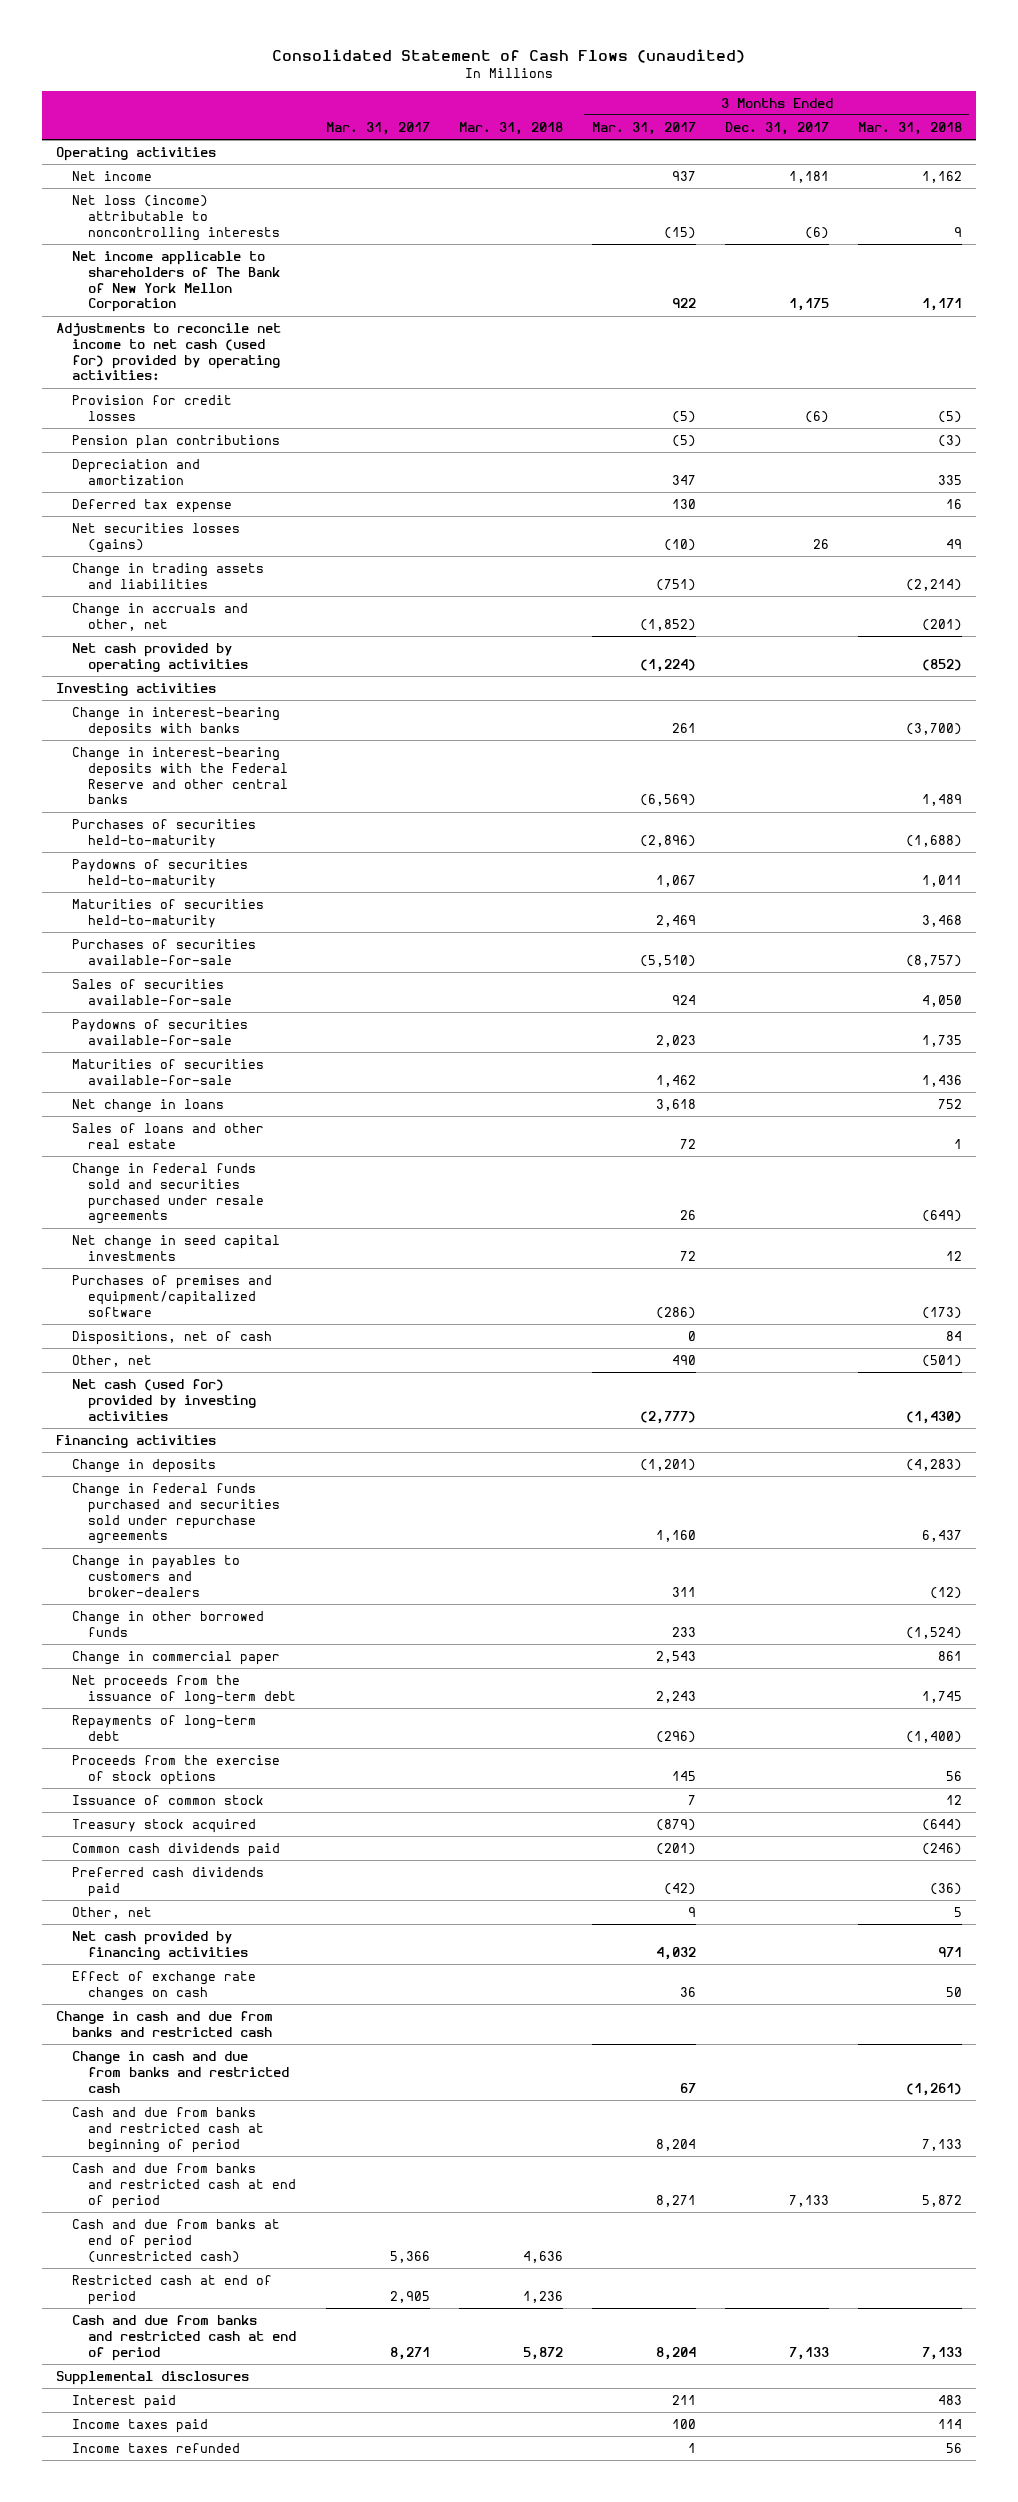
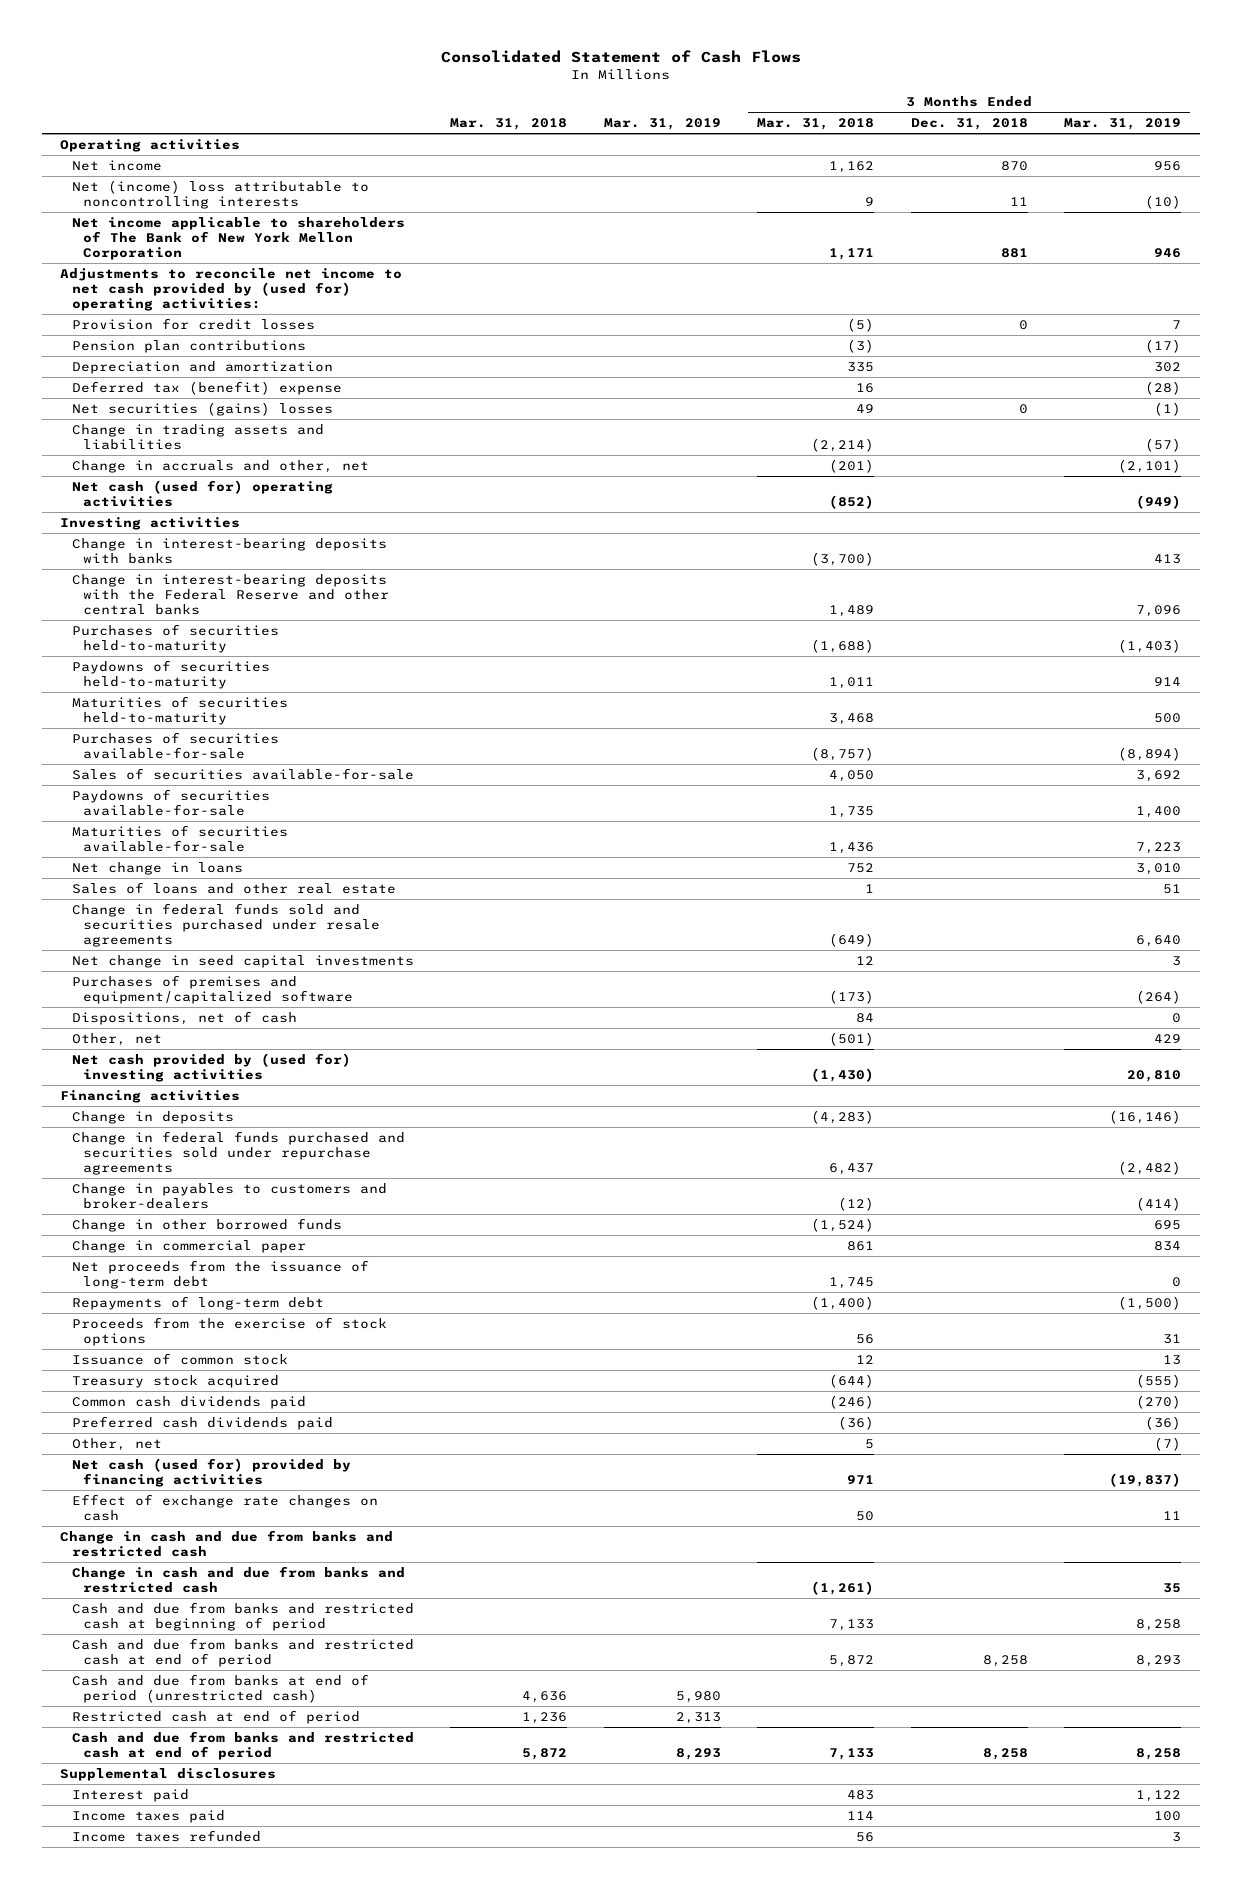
[271,49,745,64] Consolidated Statement of Cash Flows (unaudited) -> [440,49,801,63] Consolidated Statement of Cash Flows
[325,121,430,135] Mar. 31, 2017 -> none
[591,121,696,135] Mar. 31, 2017 -> none
[724,121,829,135] Dec. 31, 2017 -> none
none -> [603,118,721,131] Mar. 31, 2019
none -> [910,118,1028,131] Dec. 31, 2018
none -> [1064,118,1182,131] Mar. 31, 2019
[72,194,281,241] Net loss (income) attributable to noncontrolling interests -> [71,179,369,209] Net (income) loss attributable to noncontrolling interests
[56,322,282,381] Adjustments to reconcile net income to net cash (used for) provided by operating activities: -> [60,267,403,312] Adjustments to reconcile net income to net cash provided by (used for) operating activities:
[72,498,233,513] Deferred tax expense -> [71,380,342,395] Deferred tax (benefit) expense
[72,522,241,553] Net securities losses (gains) -> [71,401,333,416] Net securities (gains) losses
[72,642,249,673] Net cash provided by operating activities -> [71,479,333,507] Net cash (used for) operating activities
[72,1378,257,1421] Net cash (used for) provided by investing activities -> [71,1052,351,1082] Net cash provided by (used for) investing activities
[72,1930,249,1960] Net cash provided by financing activities -> [71,1457,351,1487] Net cash (used for) provided by financing activities

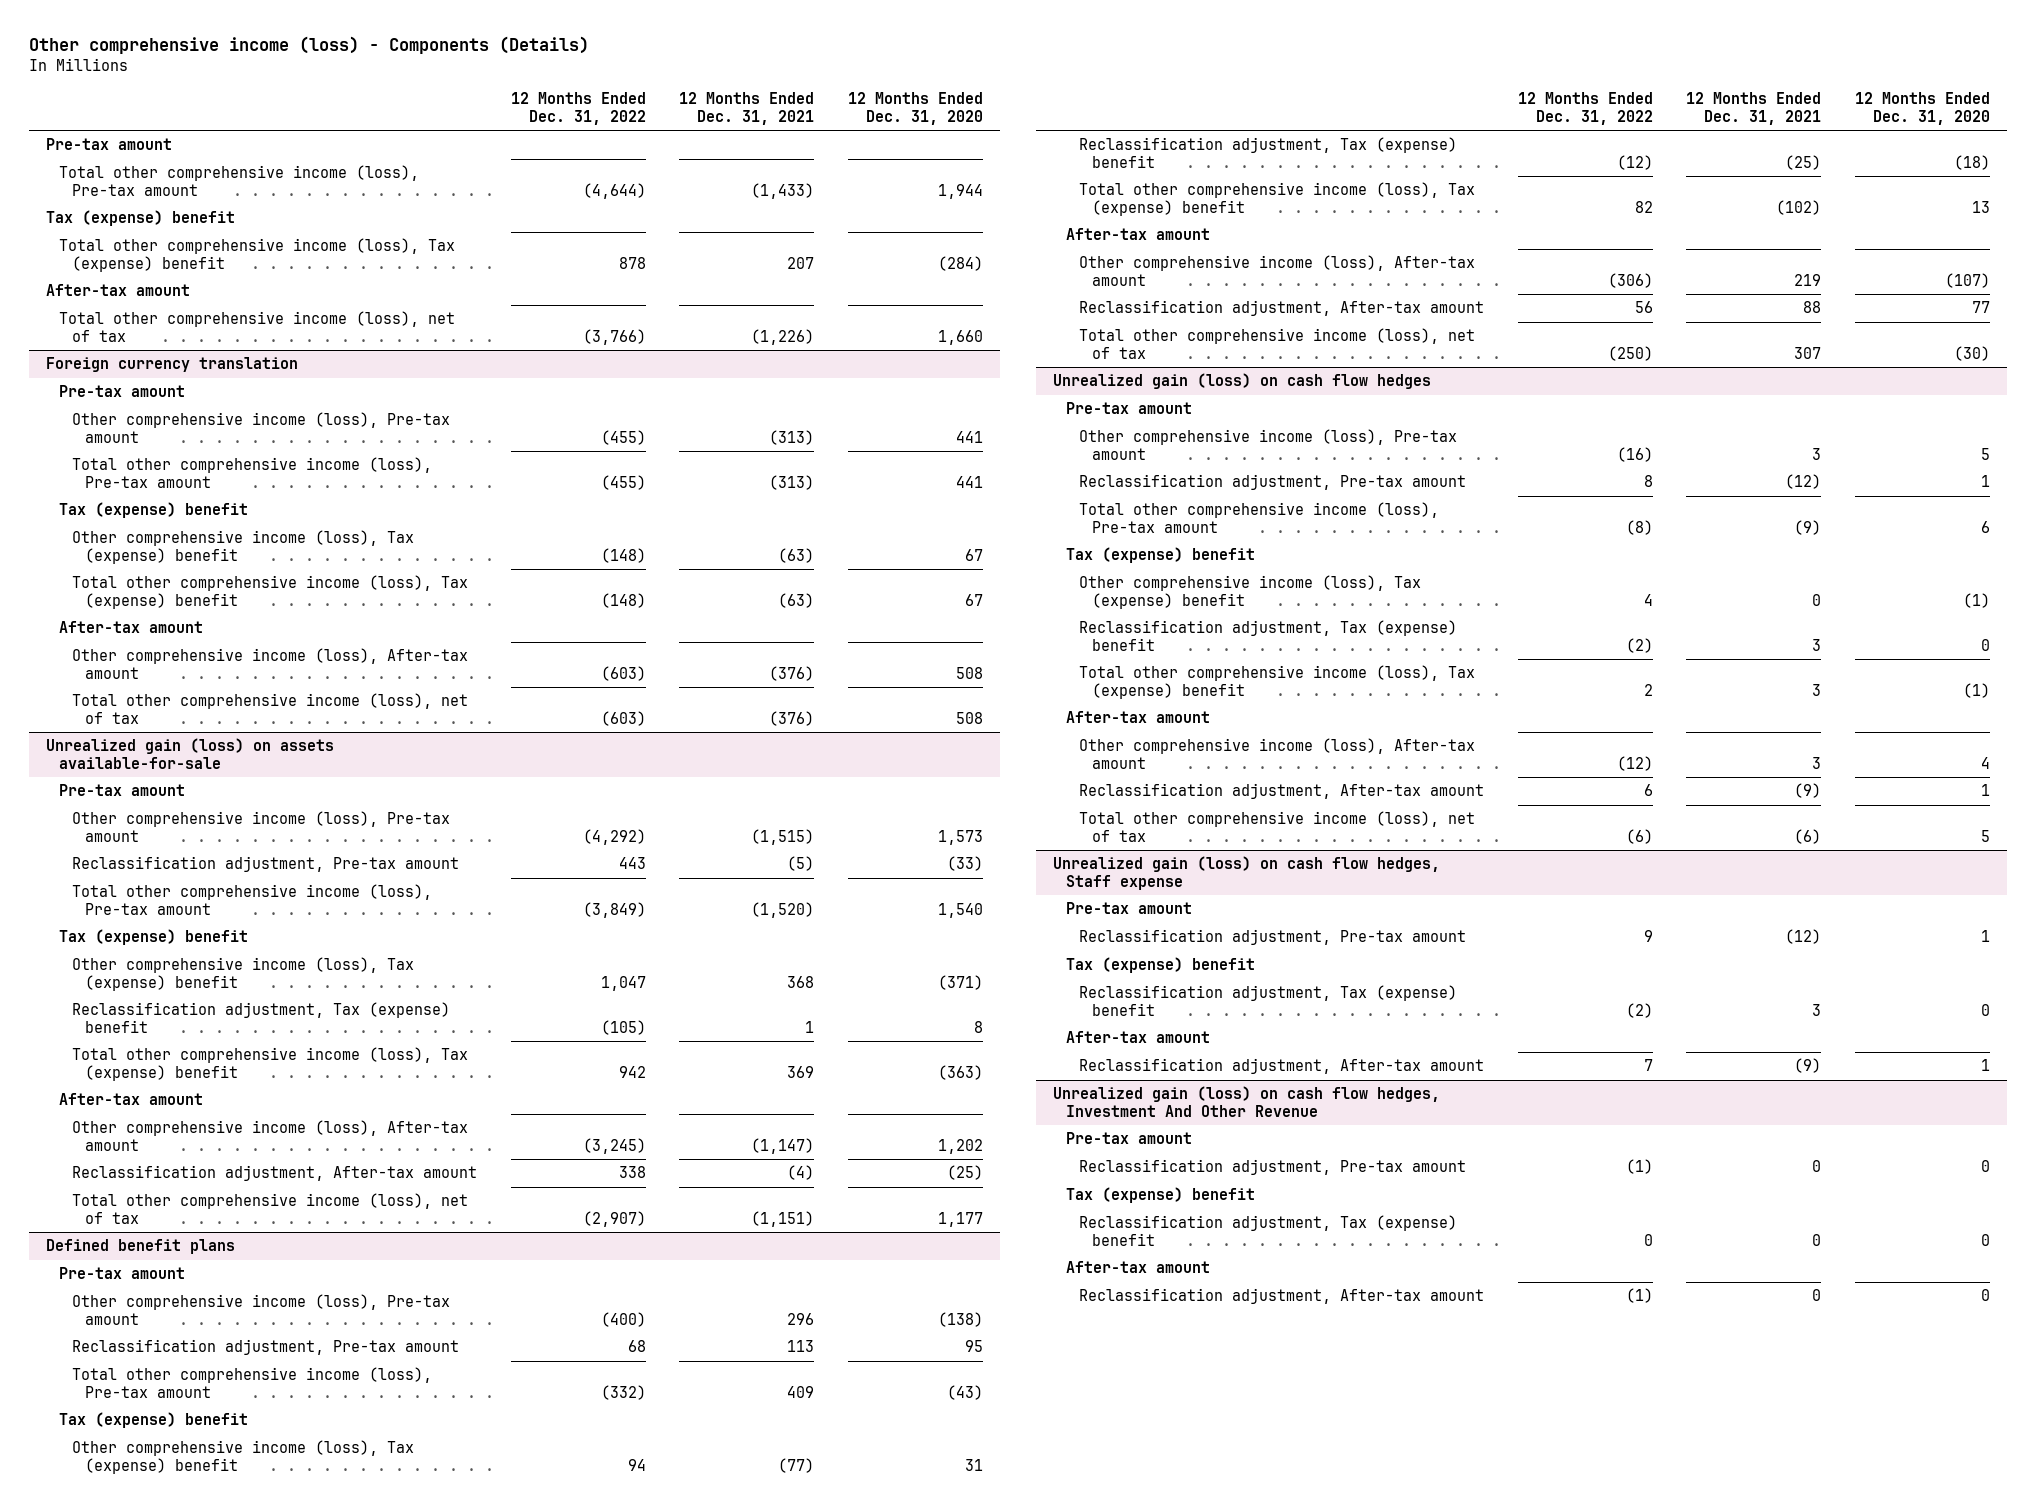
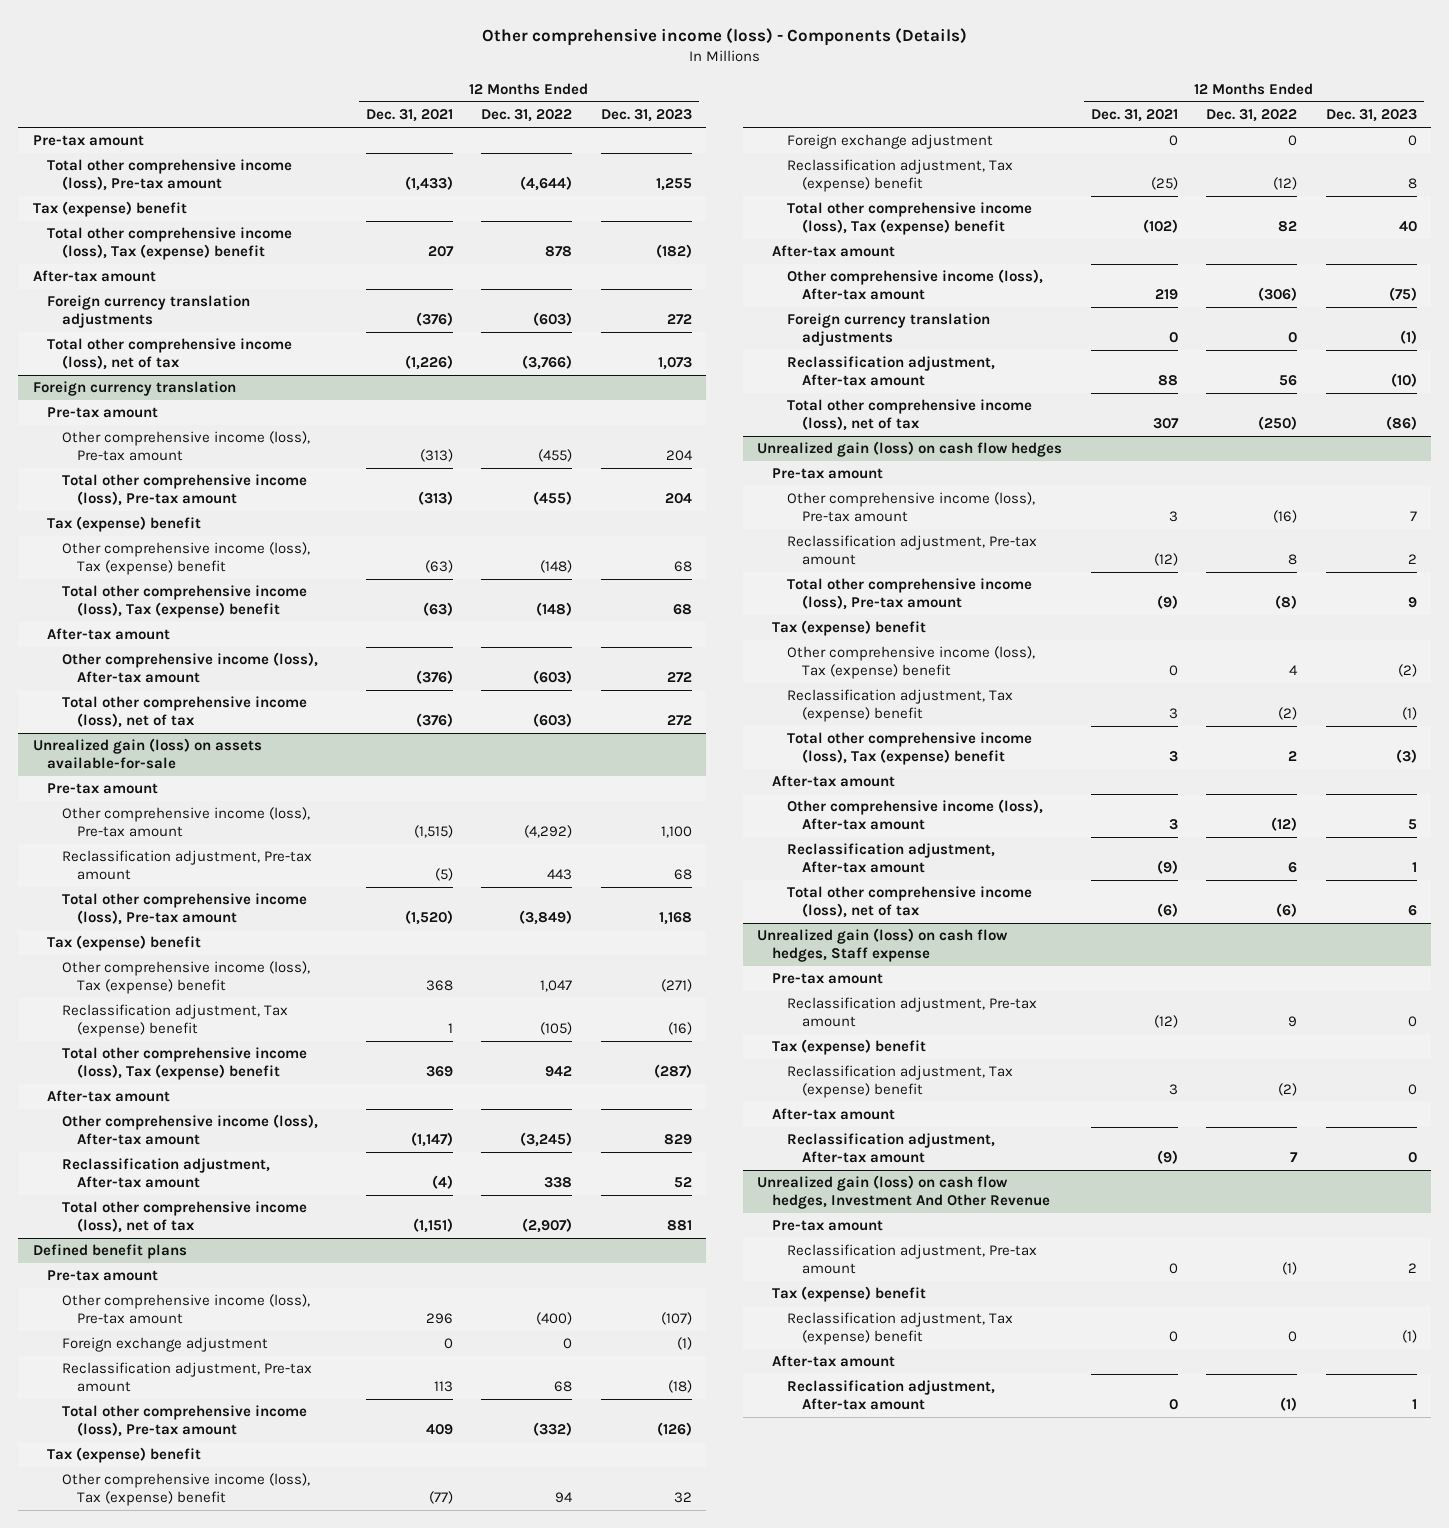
[847,92,983,125] 12 Months Ended Dec. 31, 2020 -> none
none -> [600,109,692,123] Dec. 31, 2023
none -> [47,295,251,328] Foreign currency translation adjustments
none -> [62,1337,269,1353] Foreign exchange adjustment
none -> [787,134,994,150] Foreign exchange adjustment
none -> [787,313,991,346] Foreign currency translation adjustments

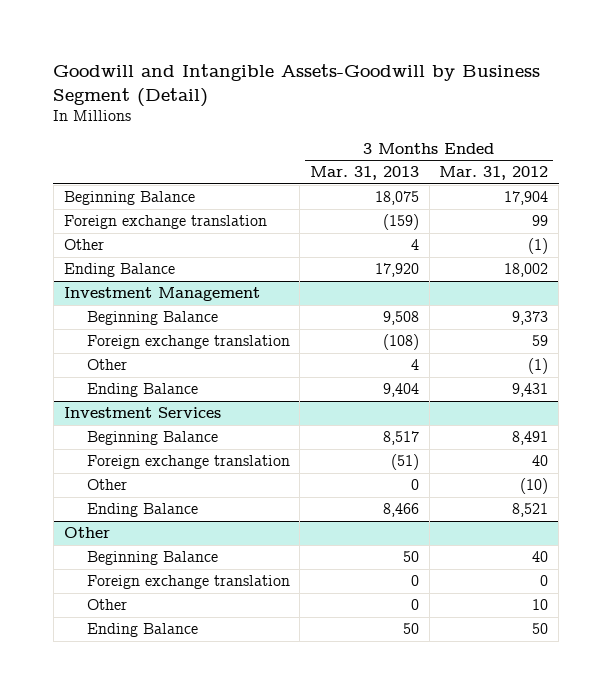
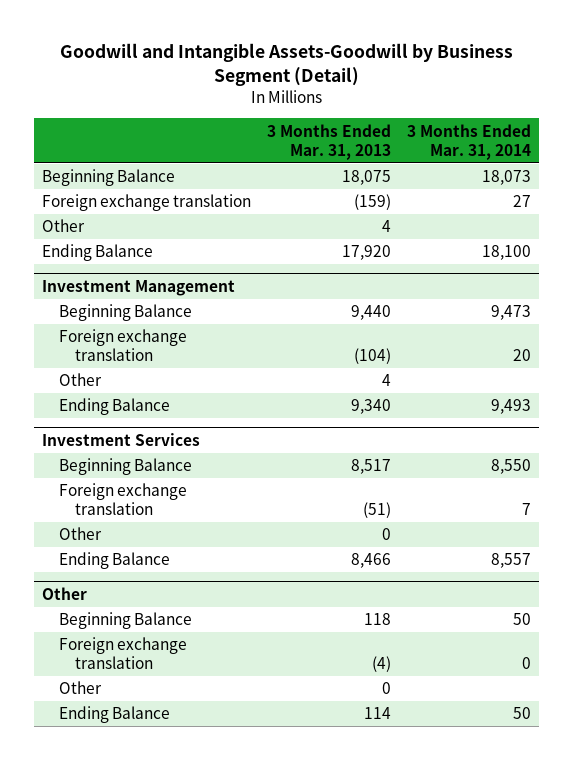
[439,166,549,181] Mar. 31, 2012 -> none
none -> [407,123,532,160] 3 Months Ended Mar. 31, 2014
[382,311,419,326] 9,508 -> [351,305,392,321] 9,440
[382,334,419,351] (108) -> [354,348,392,365] (104)
[382,383,419,398] 9,404 -> [351,399,392,415] 9,340
[402,551,419,563] 50 -> [364,613,392,626] 118
[410,575,419,587] 0 -> [372,656,392,673] (4)
[402,623,419,635] 50 -> [364,707,392,720] 114

